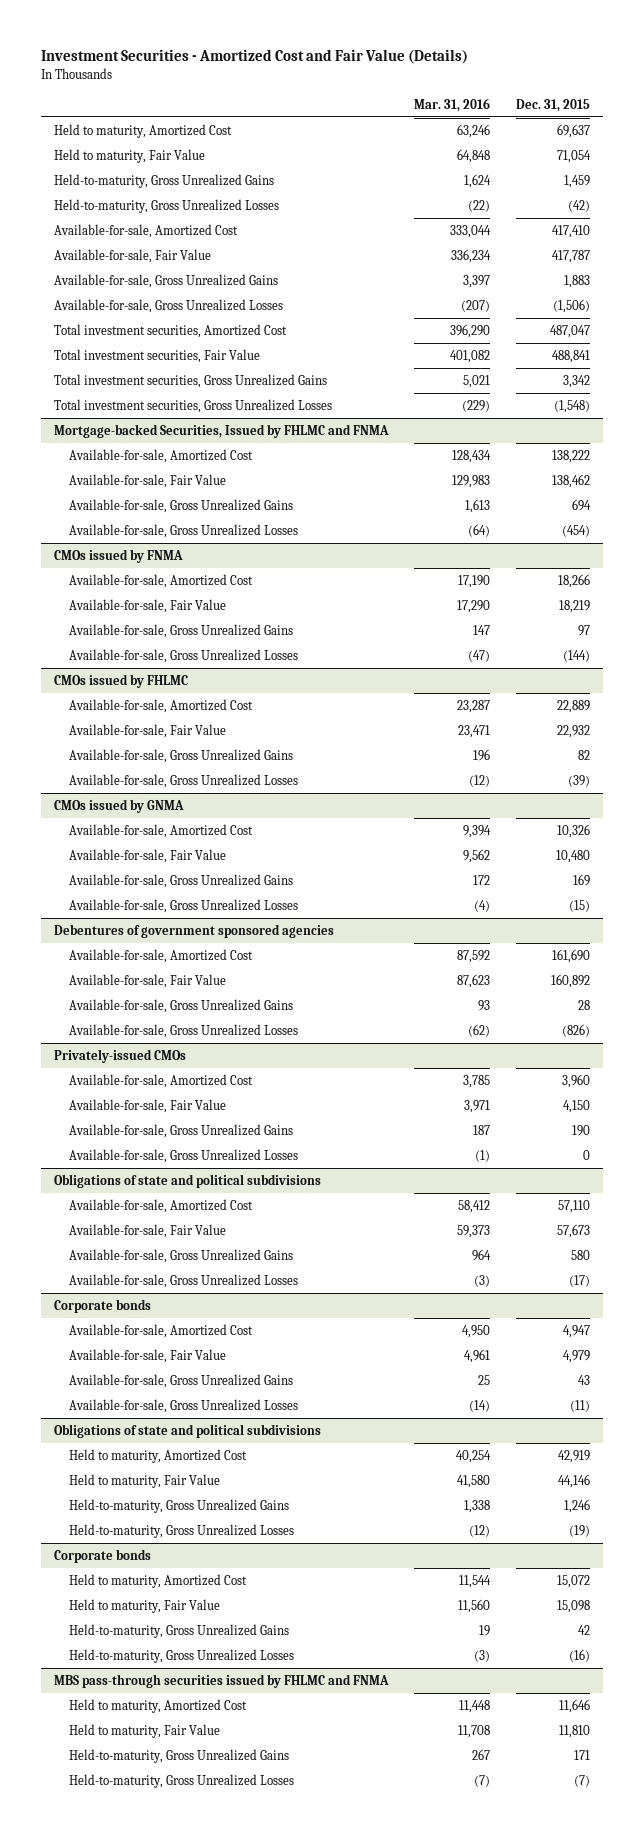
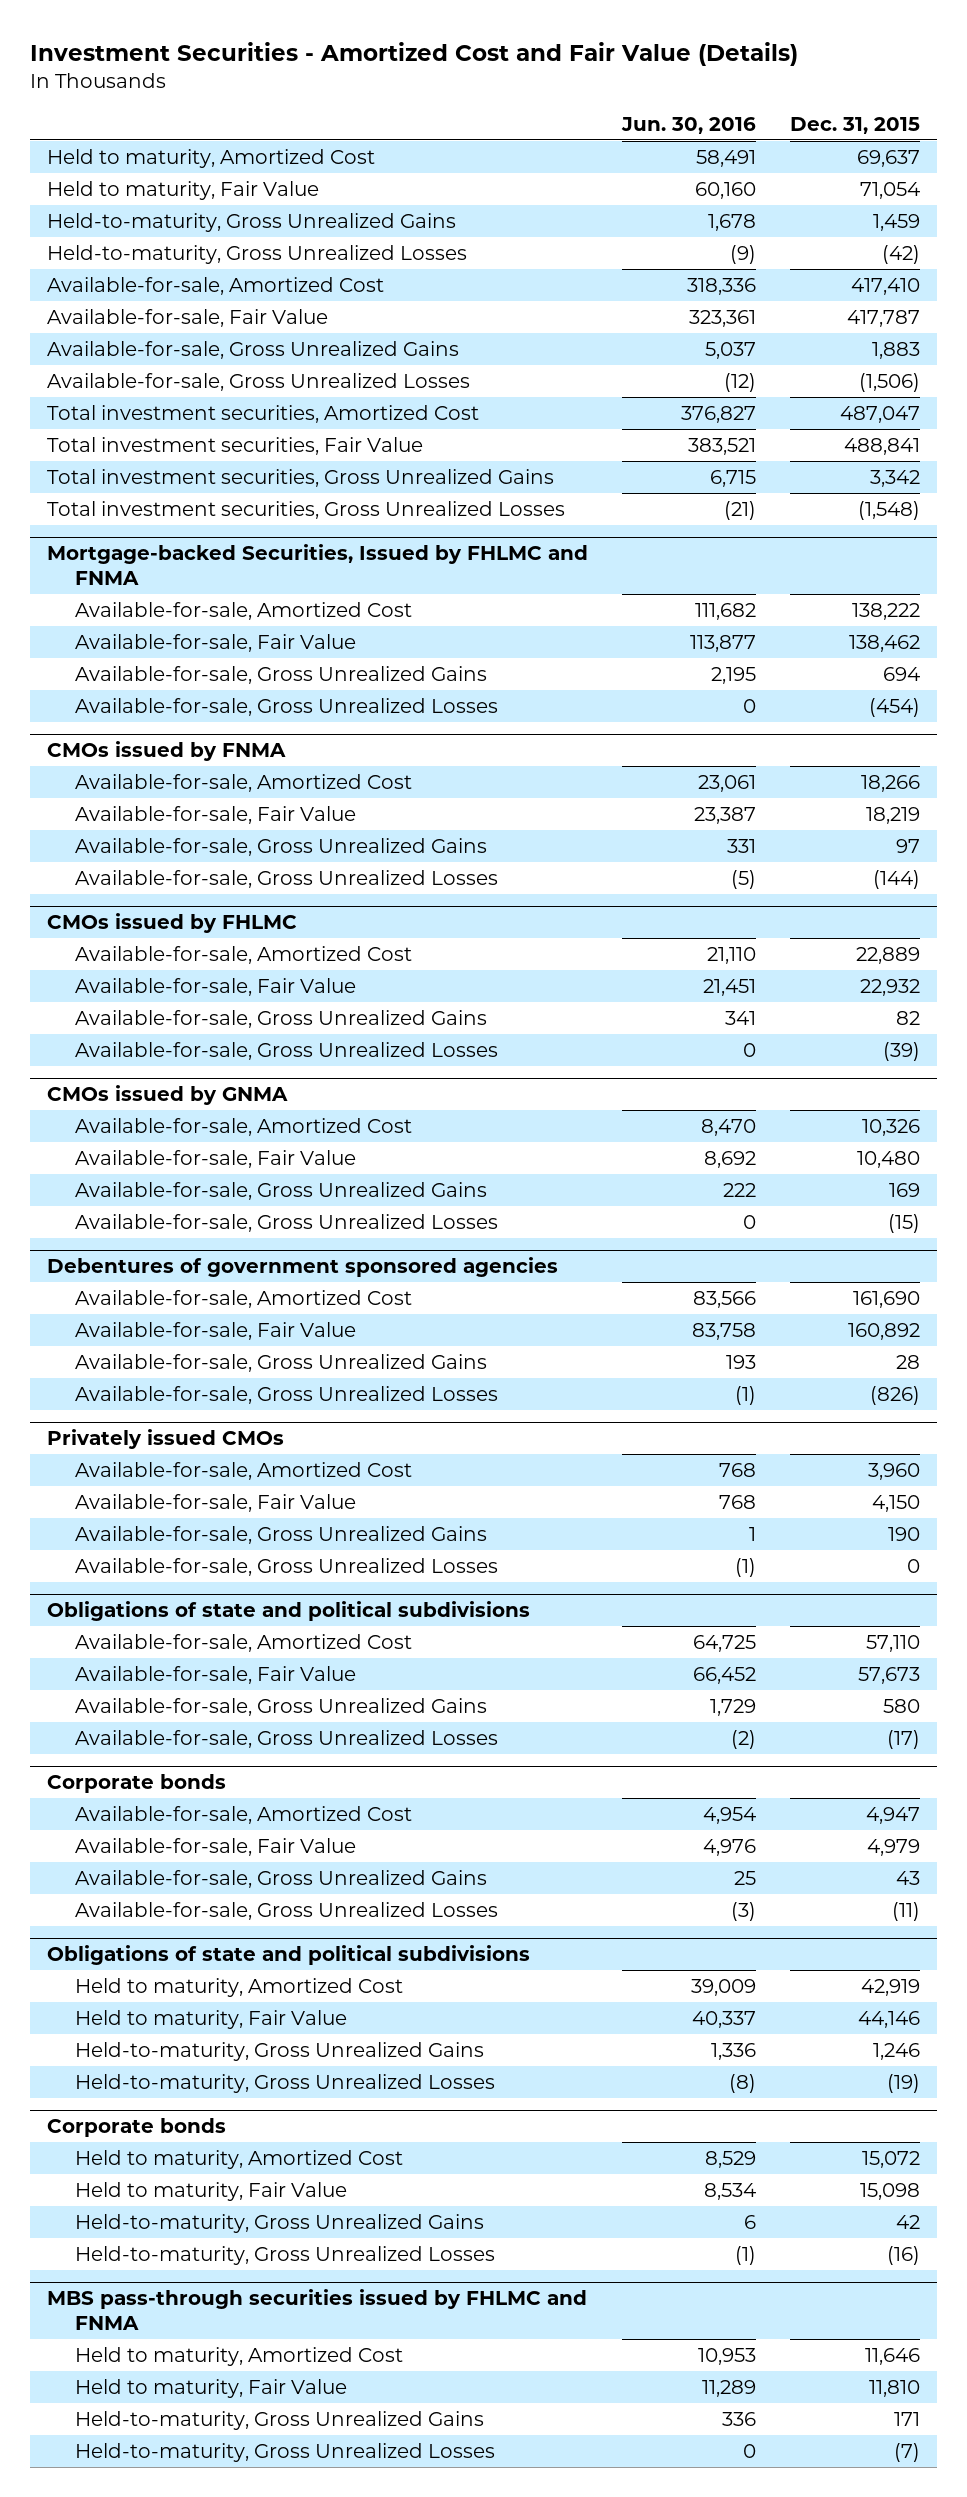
[413,97,490,112] Mar. 31, 2016 -> none
none -> [620,117,756,135] Jun. 30, 2016
[53,1048,186,1063] Privately-issued CMOs -> [46,1429,284,1450] Privately issued CMOs

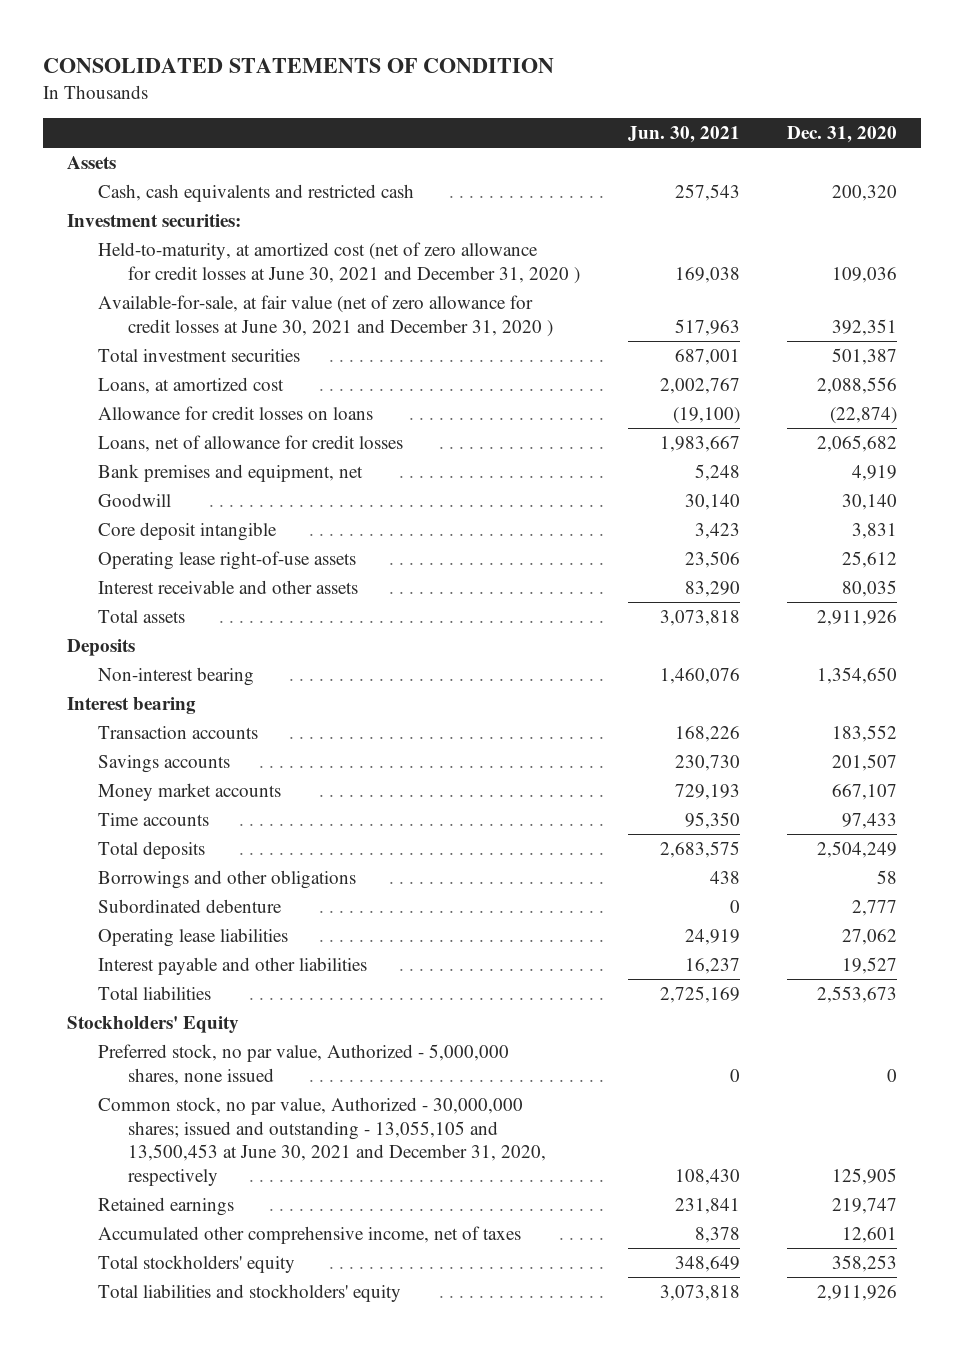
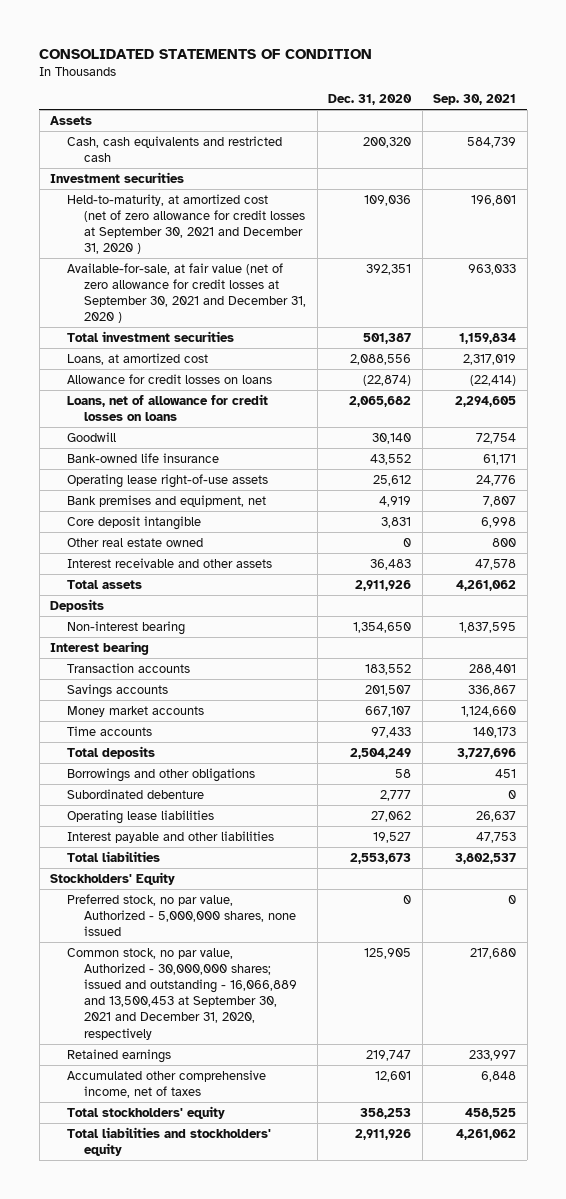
[627,125,740,143] Jun. 30, 2021 -> none
none -> [433,93,517,105] Sep. 30, 2021
[67,213,242,227] Investment securities: -> [50,171,185,183] Investment securities
[97,241,580,284] Held-to-maturity, at amortized cost (net of zero allowance for credit losses at June 30, 2021 and December 31, 2020 ) -> [67,193,306,255] Held-to-maturity, at amortized cost (net of zero allowance for credit losses at September 30, 2021 and December 31, 2020 )
[97,294,553,337] Available-for-sale, at fair value (net of zero allowance for credit losses at June 30, 2021 and December 31, 2020 ) -> [67,262,307,324] Available-for-sale, at fair value (net of zero allowance for credit losses at September 30, 2021 and December 31, 2020 )
[97,434,403,452] Loans, net of allowance for credit losses -> [67,393,269,421] Loans, net of allowance for credit losses on loans
none -> [67,452,220,463] Bank-owned life insurance
[97,463,363,482] Bank premises and equipment, net -> [67,494,267,507] Bank premises and equipment, net
[97,521,277,541] Core deposit intangible -> [67,515,202,530] Core deposit intangible
none -> [67,537,204,547] Other real estate owned
[842,579,898,597] 80,035 -> [370,558,412,570] 36,483
[97,1096,546,1187] Common stock, no par value, Authorized - 30,000,000 shares; issued and outstanding - 13,055,105 and 13,500,453 at June 30, 2021 and December 31, 2020, respectively -> [67,947,298,1040] Common stock, no par value, Authorized - 30,000,000 shares; issued and outstanding - 16,066,889 and 13,500,453 at September 30, 2021 and December 31, 2020, respectively

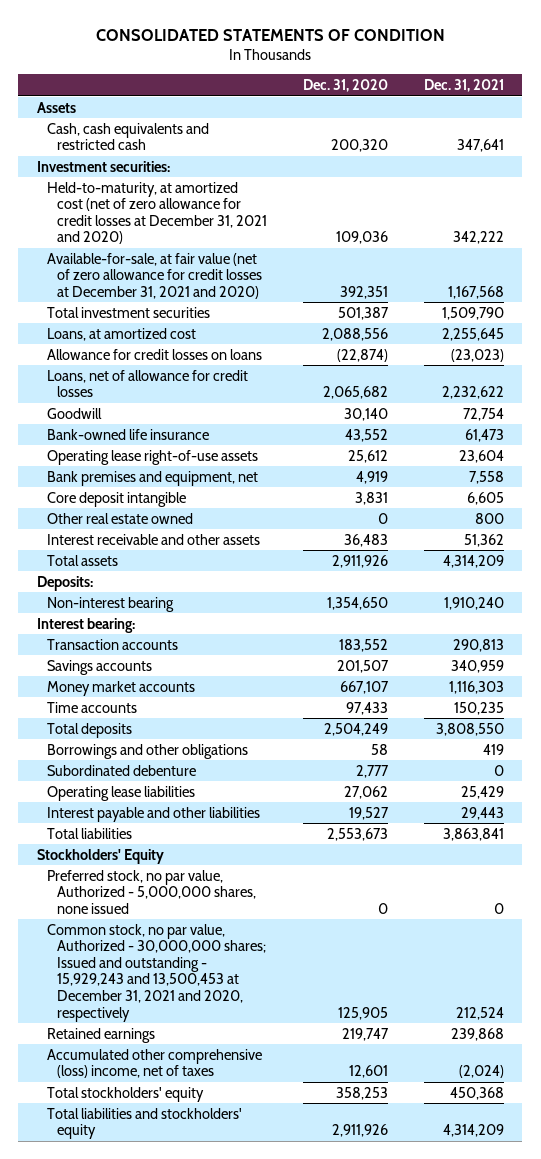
[433,93,517,105] Sep. 30, 2021 -> none
none -> [424,78,505,92] Dec. 31, 2021
[50,171,185,183] Investment securities -> [36,160,170,172] Investment securities:
[67,193,306,255] Held-to-maturity, at amortized cost (net of zero allowance for credit losses at September 30, 2021 and December 31, 2020 ) -> [46,181,267,245] Held-to-maturity, at amortized cost (net of zero allowance for credit losses at December 31, 2021 and 2020)
[67,262,307,324] Available-for-sale, at fair value (net of zero allowance for credit losses at September 30, 2021 and December 31, 2020 ) -> [46,252,262,299] Available-for-sale, at fair value (net of zero allowance for credit losses at December 31, 2021 and 2020)
[67,393,269,421] Loans, net of allowance for credit losses on loans -> [46,369,248,398] Loans, net of allowance for credit losses
[50,598,105,612] Deposits -> [36,575,93,591] Deposits:
[50,640,150,655] Interest bearing -> [36,617,135,633] Interest bearing:
[67,947,298,1040] Common stock, no par value, Authorized - 30,000,000 shares; issued and outstanding - 16,066,889 and 13,500,453 at September 30, 2021 and December 31, 2020, respectively -> [46,923,266,1022] Common stock, no par value, Authorized - 30,000,000 shares; Issued and outstanding - 15,929,243 and 13,500,453 at December 31, 2021 and 2020, respectively
[67,1069,267,1098] Accumulated other comprehensive income, net of taxes -> [46,1048,262,1079] Accumulated other comprehensive (loss) income, net of taxes

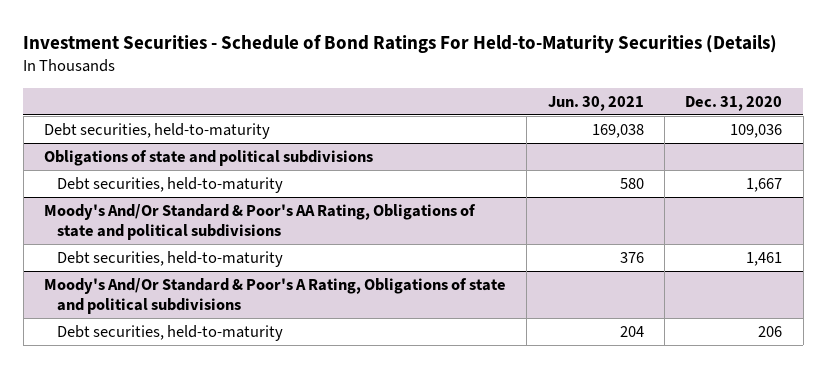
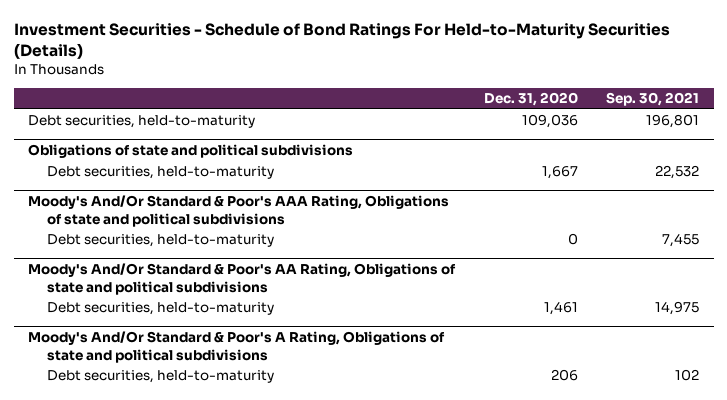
[547,95,644,111] Jun. 30, 2021 -> none
none -> [606,92,700,107] Sep. 30, 2021
none -> [27,195,449,227] Moody's And/Or Standard & Poor's AAA Rating, Obligations of state and political subdivisions
none -> [47,234,275,248] Debt securities, held-to-maturity

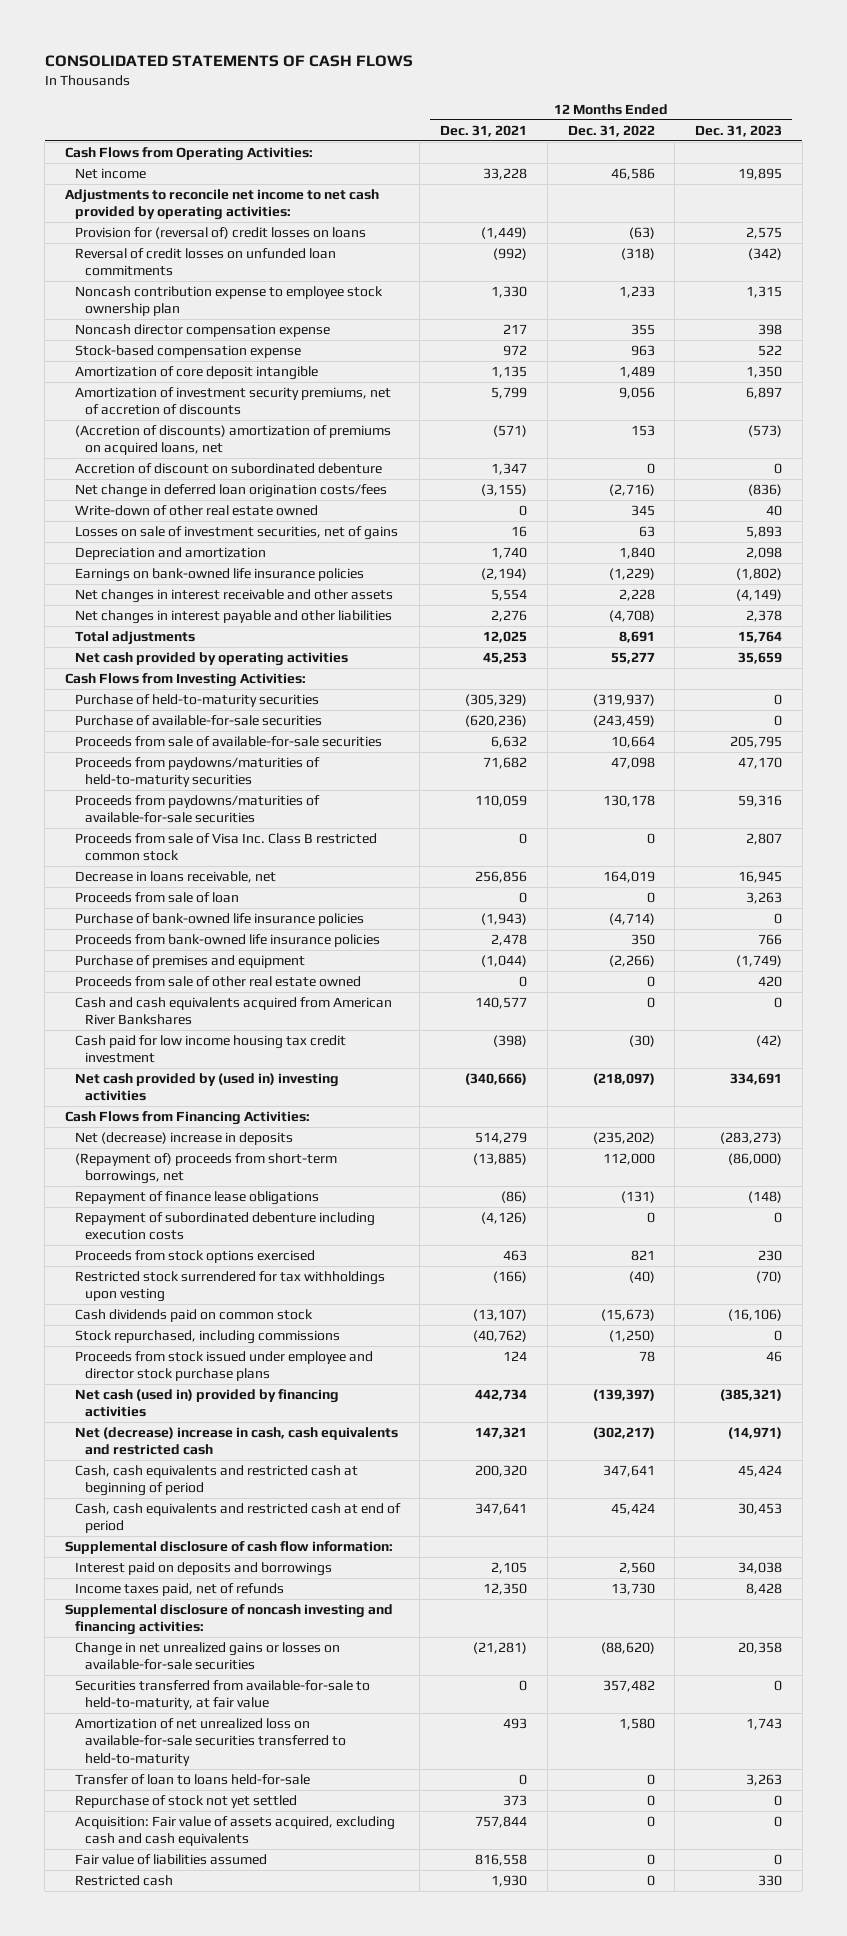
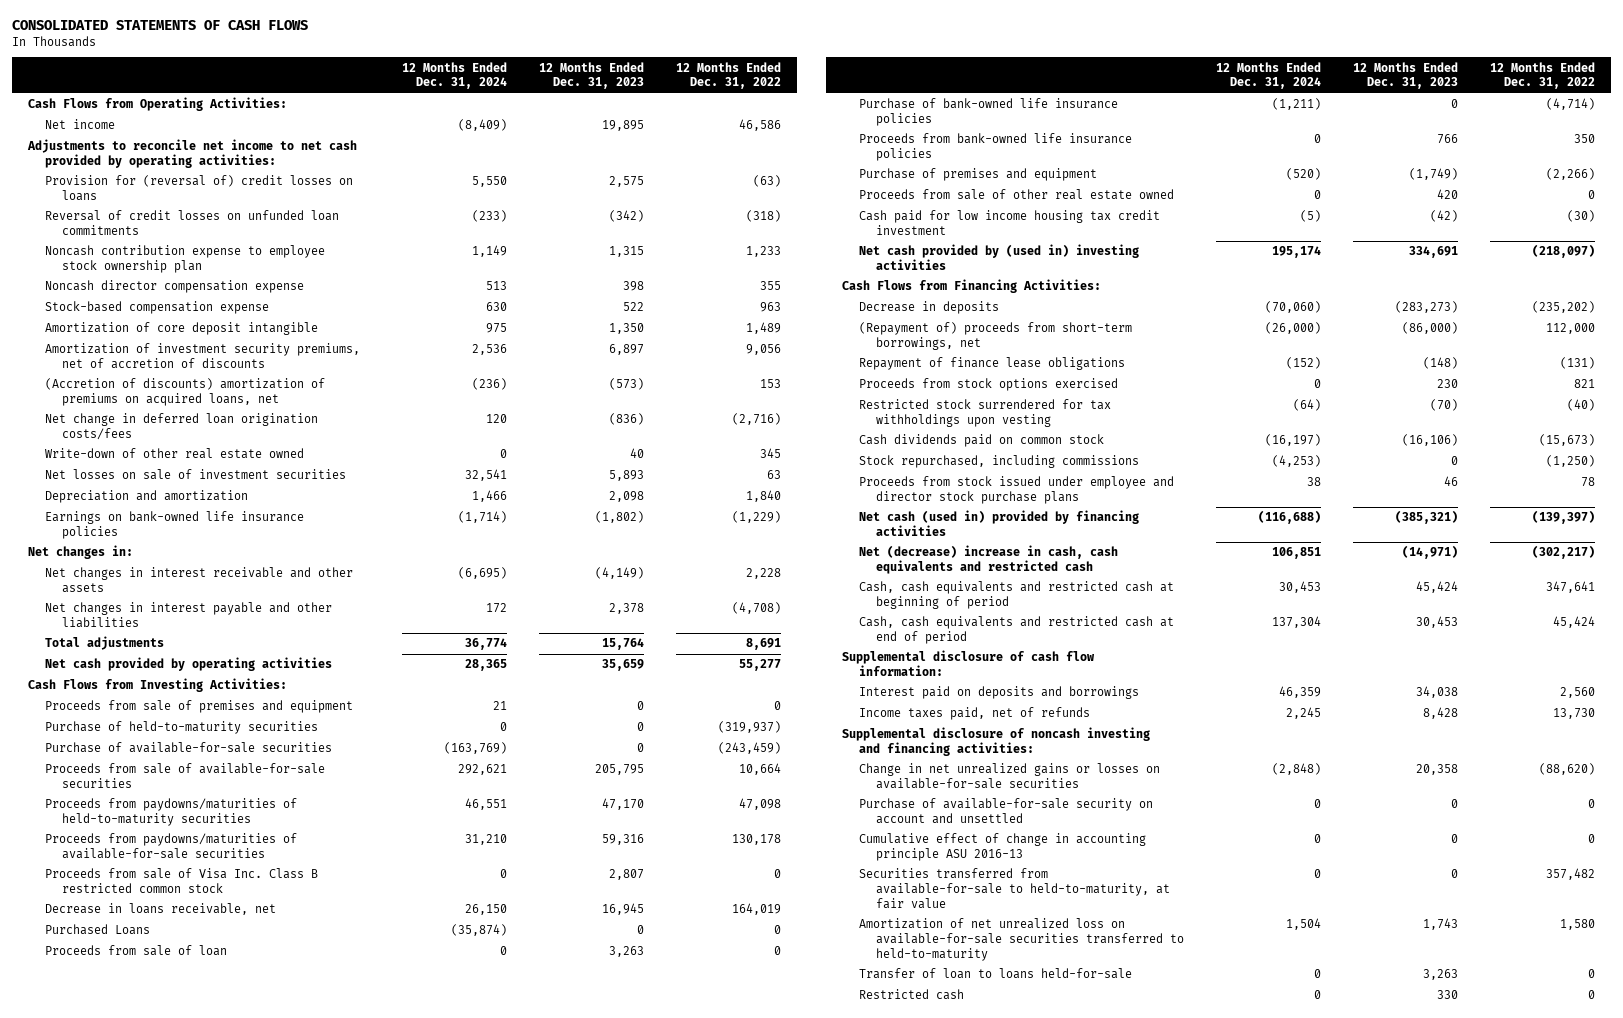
[440,124,528,137] Dec. 31, 2021 -> none
none -> [401,61,507,90] 12 Months Ended Dec. 31, 2024
[74,462,382,474] Accretion of discount on subordinated debenture -> none
[74,525,398,540] Losses on sale of investment securities, net of gains -> [45,469,347,481] Net losses on sale of investment securities
none -> [28,545,134,560] Net changes in:
none -> [45,700,354,714] Proceeds from sale of premises and equipment
none -> [45,924,151,936] Purchased Loans
[74,996,392,1026] Cash and cash equivalents acquired from American River Bankshares -> none
[74,1131,293,1145] Net (decrease) increase in deposits -> [858,301,999,315] Decrease in deposits
[74,1211,375,1241] Repayment of subordinated debenture including execution costs -> none
none -> [858,798,1153,825] Purchase of available-for-sale security on account and unsettled
none -> [858,833,1146,862] Cumulative effect of change in accounting principle ASU 2016-13
[74,1794,297,1808] Repurchase of stock not yet settled -> none
[74,1815,395,1847] Acquisition: Fair value of assets acquired, excluding cash and cash equivalents -> none
[74,1853,267,1865] Fair value of liabilities assumed -> none

